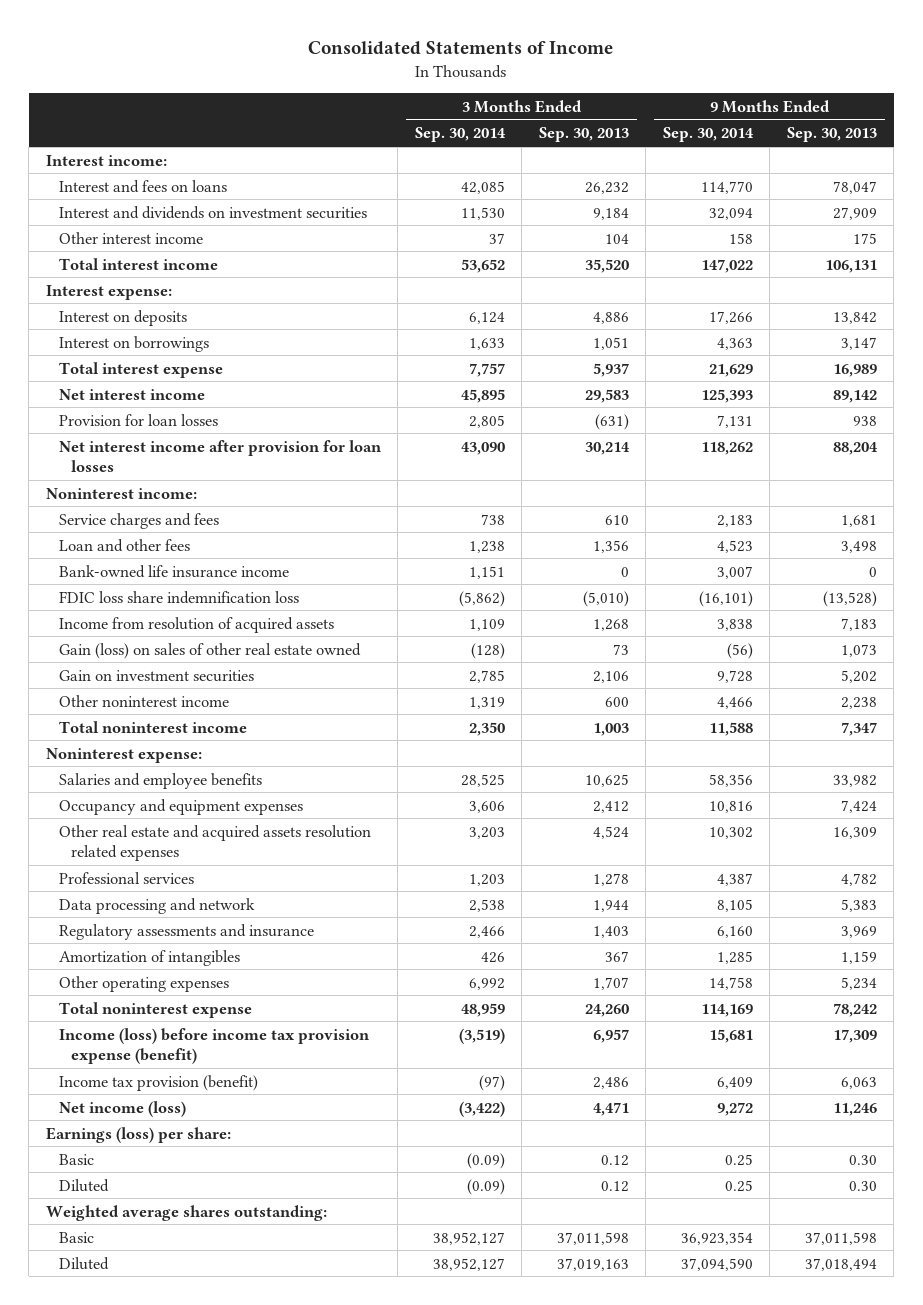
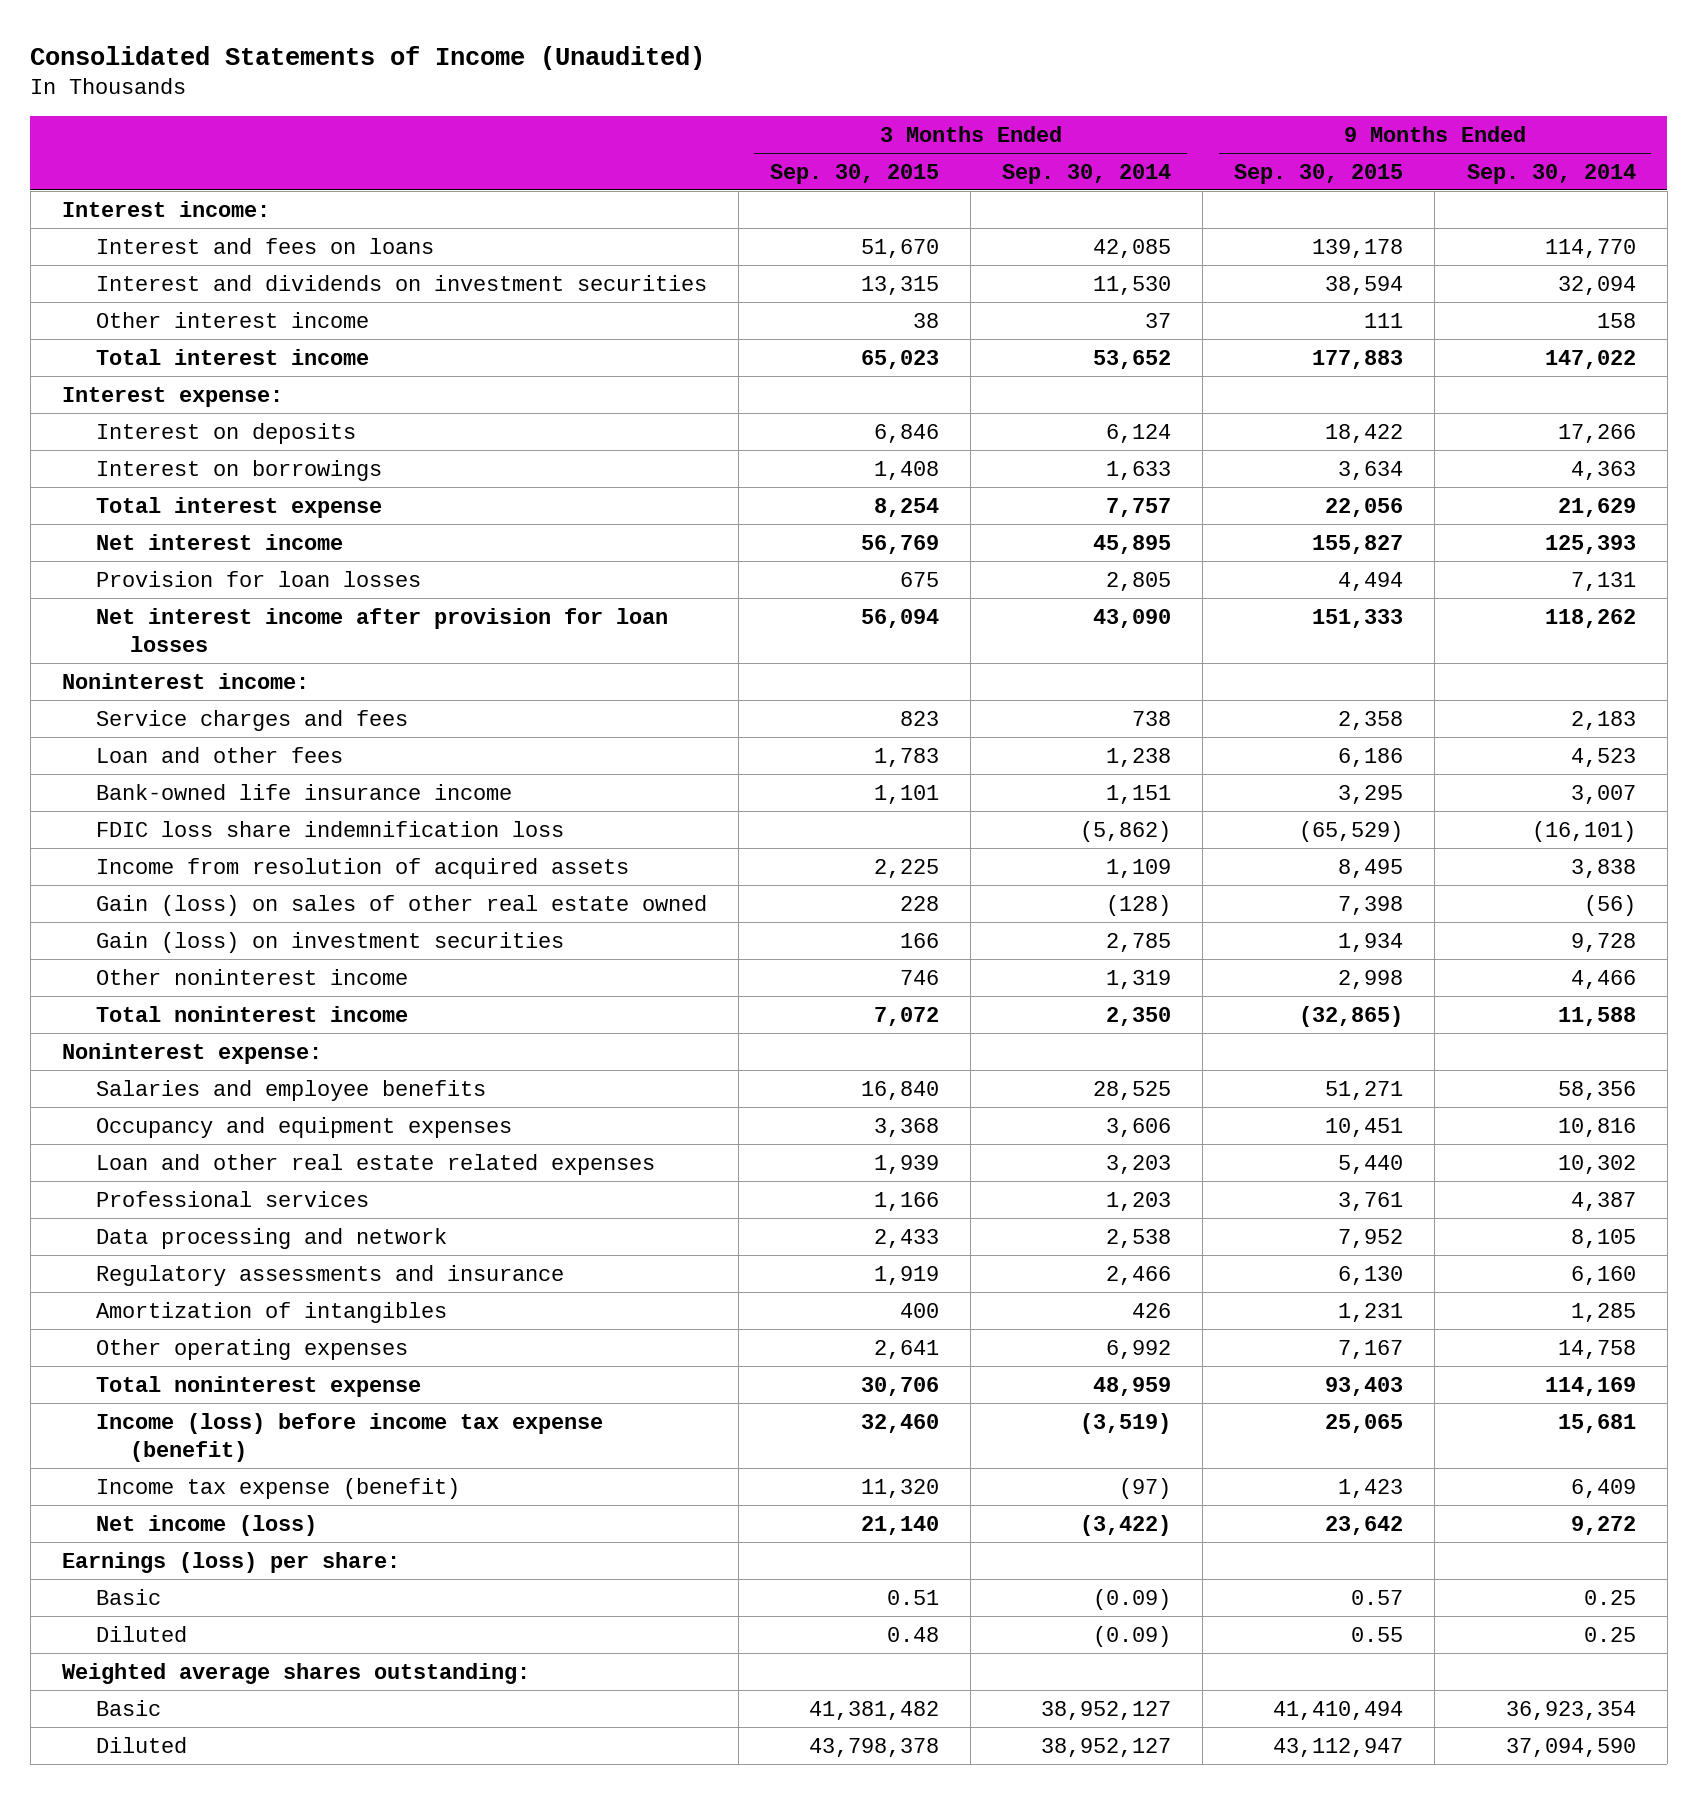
[308,41,614,56] Consolidated Statements of Income -> [30,45,706,70] Consolidated Statements of Income (Unaudited)
[538,127,629,143] Sep. 30, 2013 -> none
[786,127,877,143] Sep. 30, 2013 -> none
none -> [770,163,940,184] Sep. 30, 2015
none -> [1234,163,1404,184] Sep. 30, 2015
[58,669,254,682] Gain on investment securities -> [95,931,564,953] Gain (loss) on investment securities
[58,824,371,861] Other real estate and acquired assets resolution related expenses -> [95,1153,655,1175] Loan and other real estate related expenses
[58,1027,370,1064] Income (loss) before income tax provision expense (benefit) -> [95,1412,603,1463] Income (loss) before income tax expense (benefit)
[58,1074,258,1091] Income tax provision (benefit) -> [95,1477,460,1499] Income tax expense (benefit)

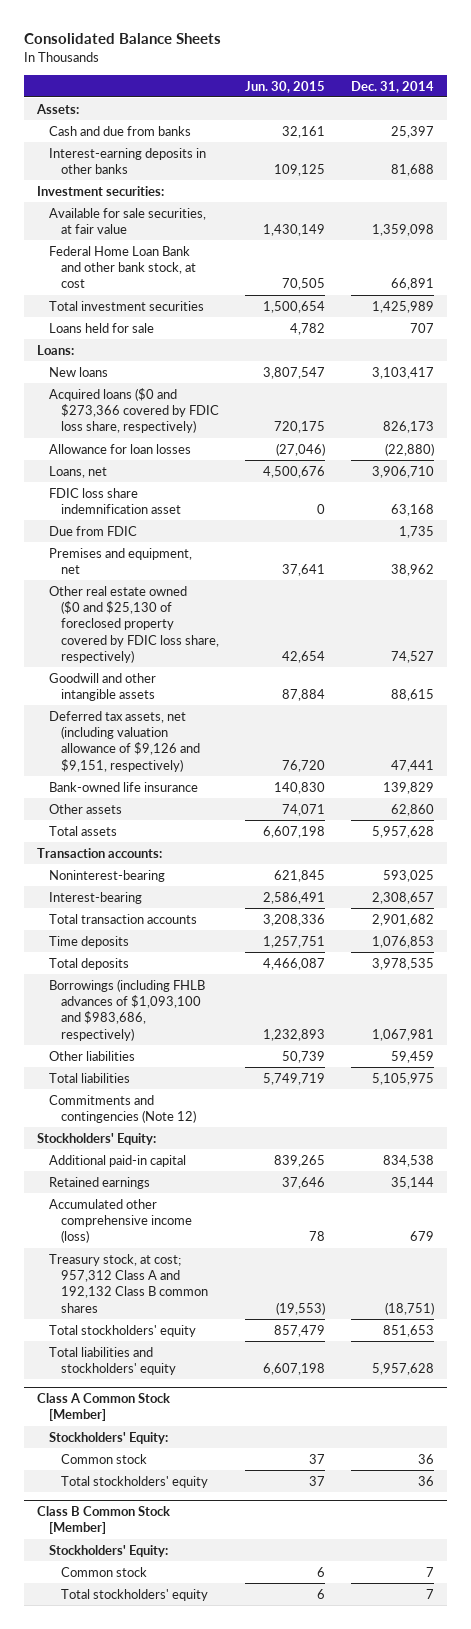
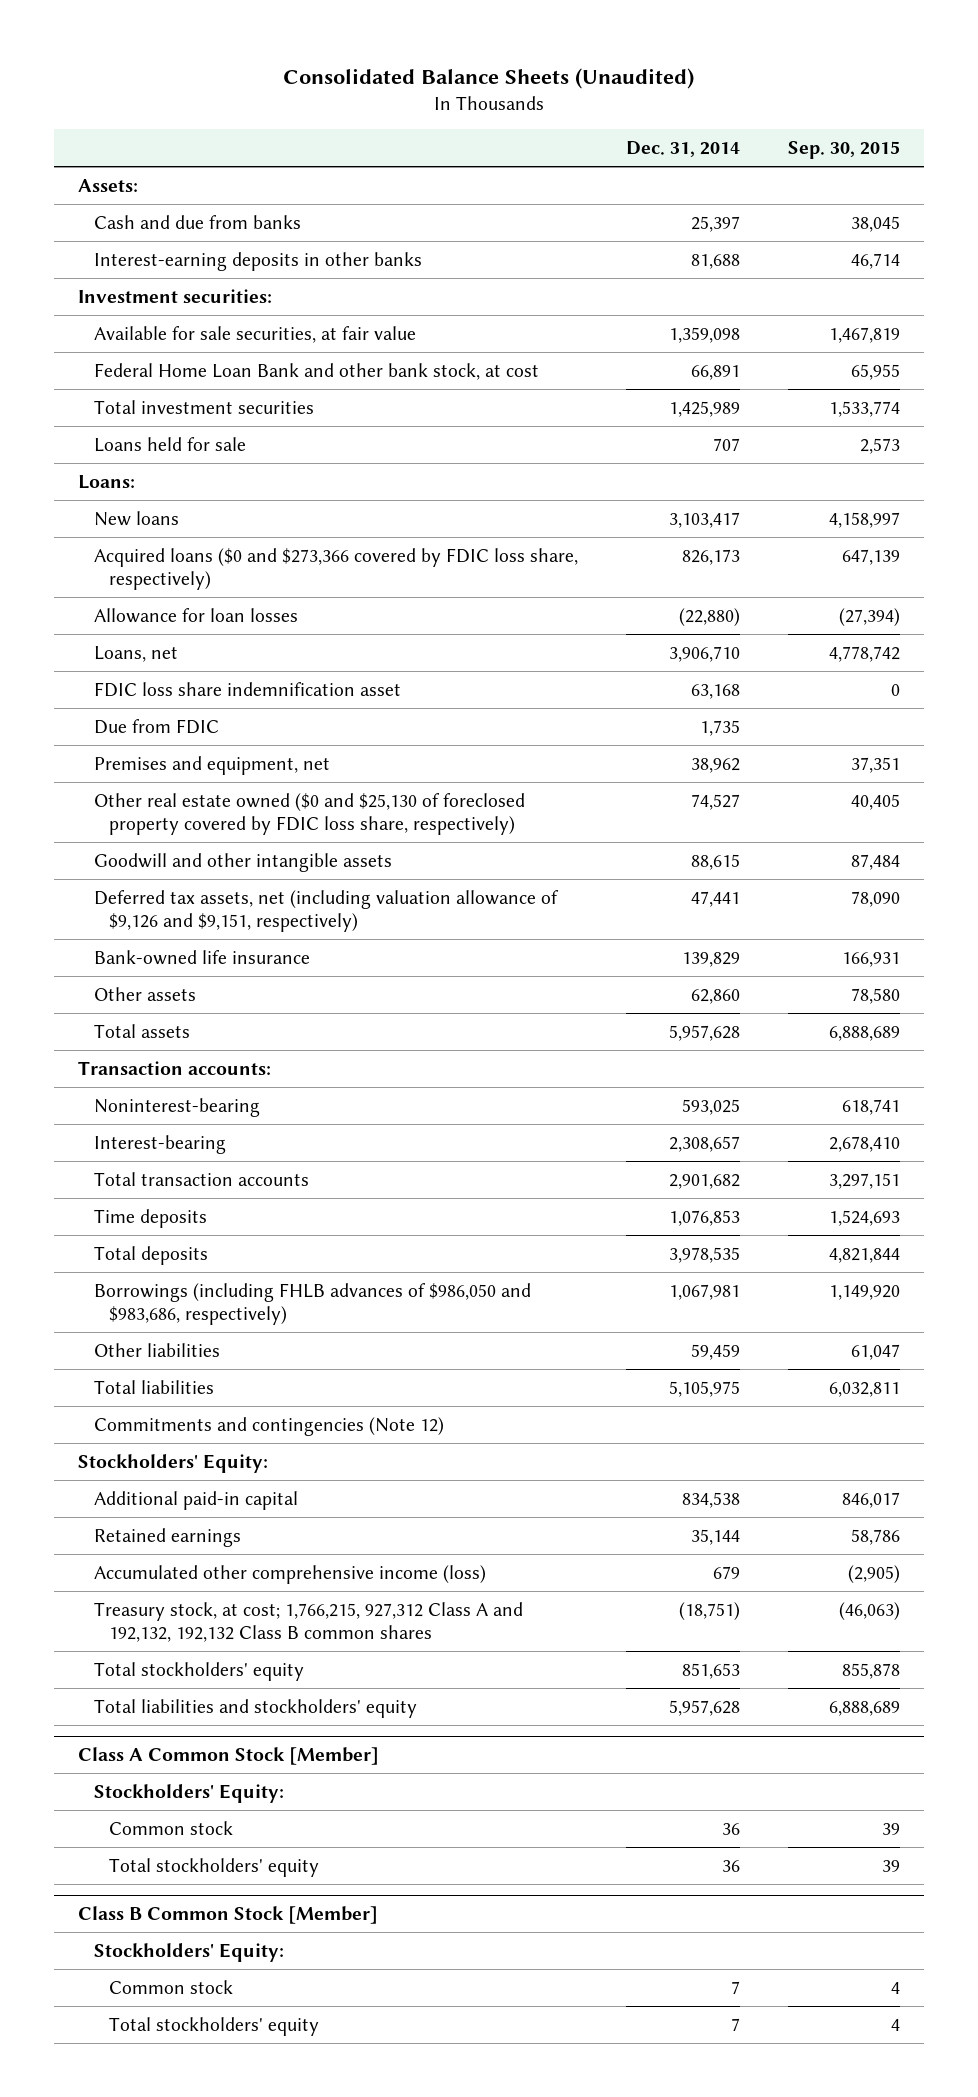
[23,32,221,44] Consolidated Balance Sheets -> [282,68,694,90] Consolidated Balance Sheets (Unaudited)
[245,80,326,93] Jun. 30, 2015 -> none
none -> [787,140,900,159] Sep. 30, 2015
[48,978,205,1041] Borrowings (including FHLB advances of $1,093,100 and $983,686, respectively) -> [93,1282,531,1325] Borrowings (including FHLB advances of $986,050 and $983,686, respectively)
[48,1253,208,1313] Treasury stock, at cost; 957,312 Class A and 192,132 Class B common shares -> [93,1601,523,1642] Treasury stock, at cost; 1,766,215, 927,312 Class A and 192,132, 192,132 Class B common shares

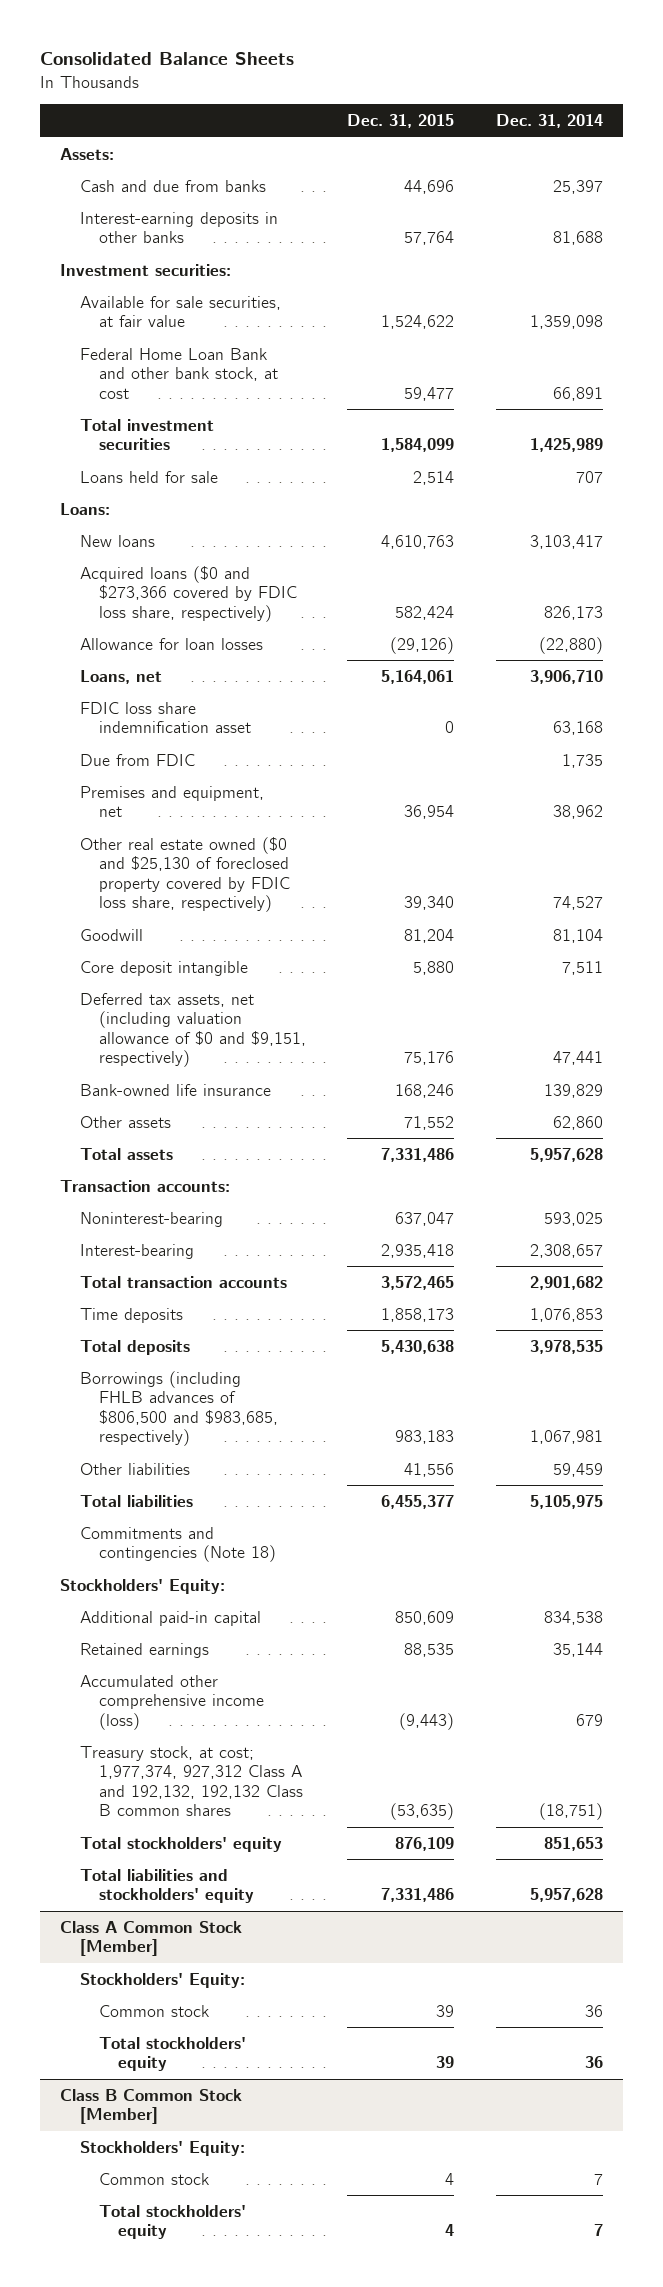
[282,68,694,90] Consolidated Balance Sheets (Unaudited) -> [39,52,294,66] Consolidated Balance Sheets
[787,140,900,159] Sep. 30, 2015 -> none
none -> [347,114,455,129] Dec. 31, 2015
[93,852,392,872] Goodwill and other intangible assets -> none
none -> [79,928,143,941] Goodwill
none -> [79,960,248,976] Core deposit intangible
[93,889,559,932] Deferred tax assets, net (including valuation allowance of $9,126 and $9,151, respectively) -> [79,992,306,1068] Deferred tax assets, net (including valuation allowance of $0 and $9,151, respectively)
[93,1282,531,1325] Borrowings (including FHLB advances of $986,050 and $983,686, respectively) -> [79,1370,278,1447] Borrowings (including FHLB advances of $806,500 and $983,685, respectively)
[93,1416,444,1436] Commitments and contingencies (Note 12) -> [79,1526,276,1563] Commitments and contingencies (Note 18)
[93,1601,523,1642] Treasury stock, at cost; 1,766,215, 927,312 Class A and 192,132, 192,132 Class B common shares -> [79,1745,303,1817] Treasury stock, at cost; 1,977,374, 927,312 Class A and 192,132, 192,132 Class B common shares

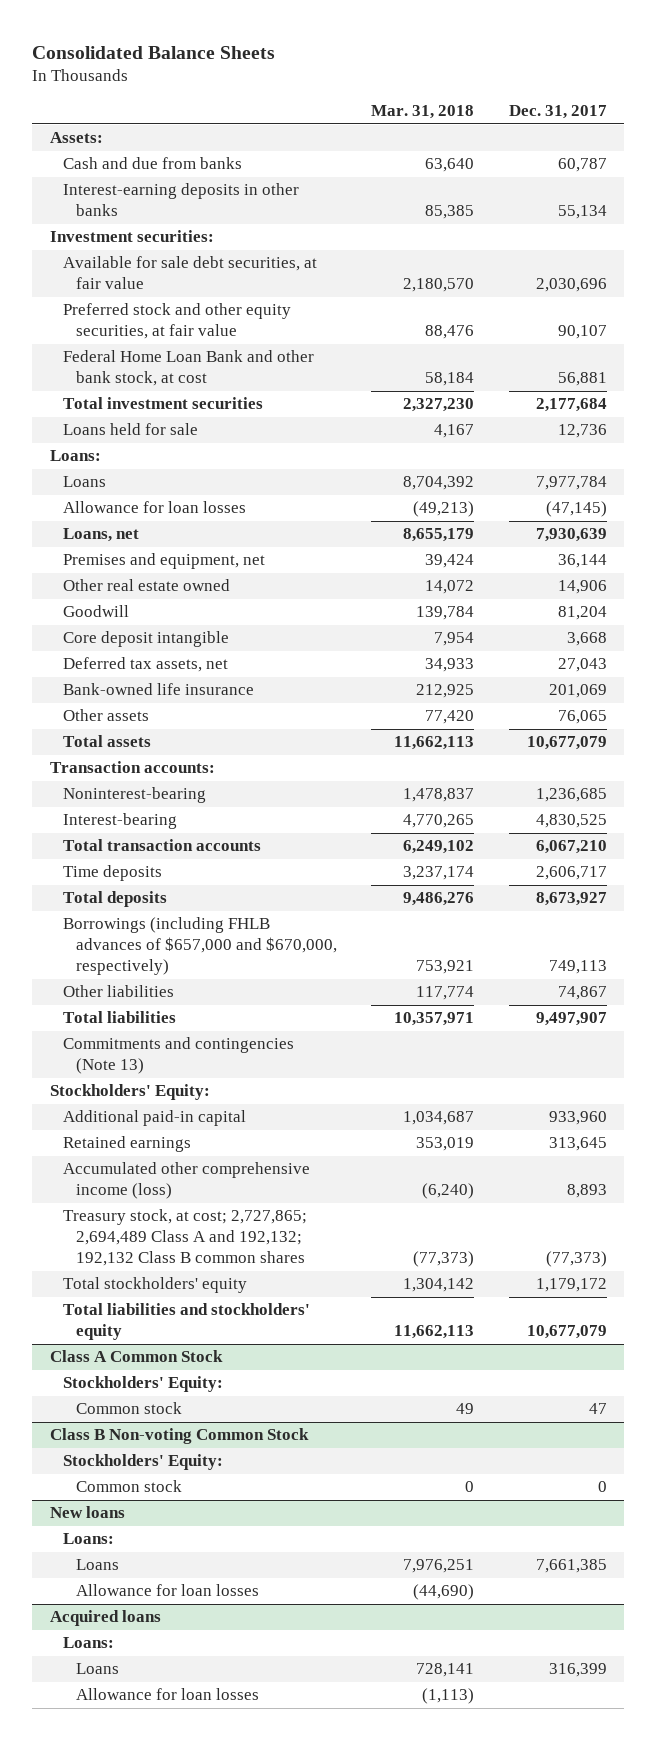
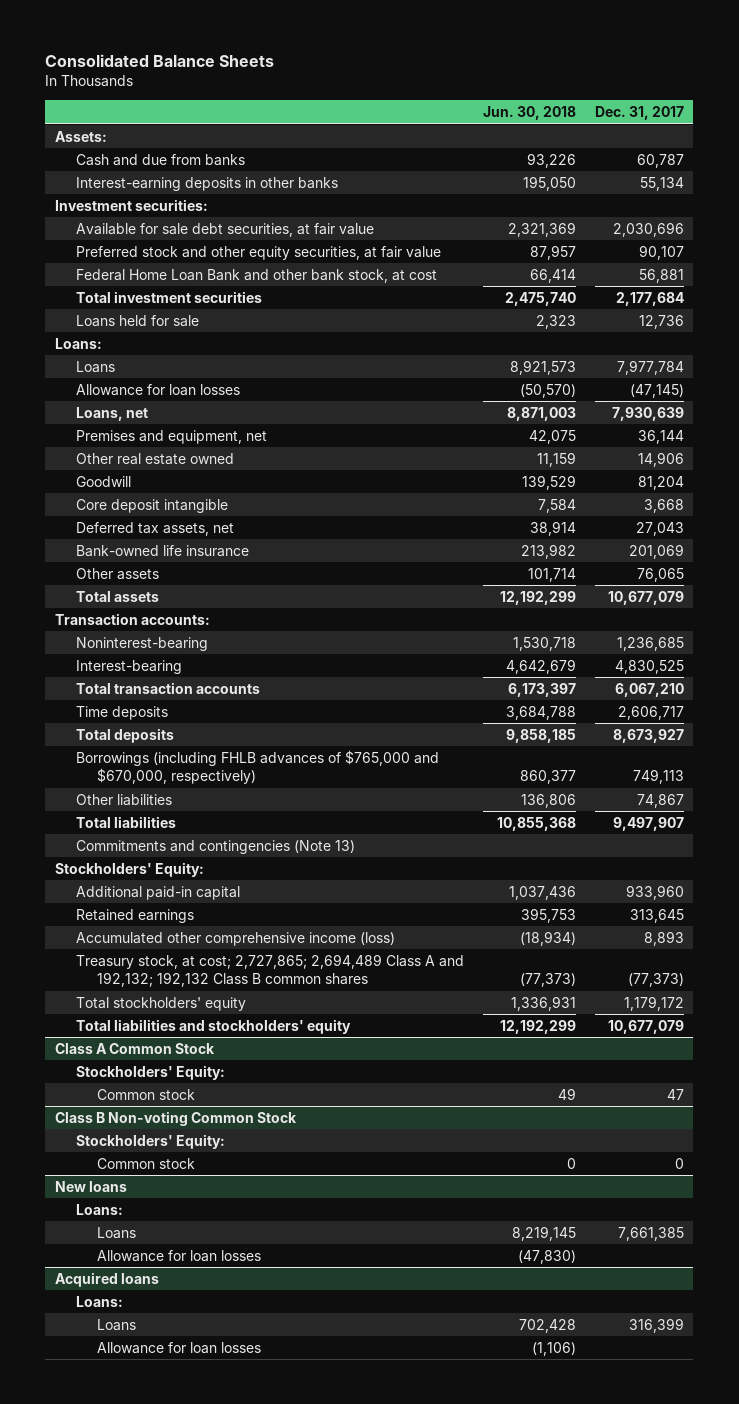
[371,105,475,120] Mar. 31, 2018 -> none
none -> [482,106,576,121] Jun. 30, 2018
[62,917,338,976] Borrowings (including FHLB advances of $657,000 and $670,000, respectively) -> [75,749,439,784] Borrowings (including FHLB advances of $765,000 and $670,000, respectively)

